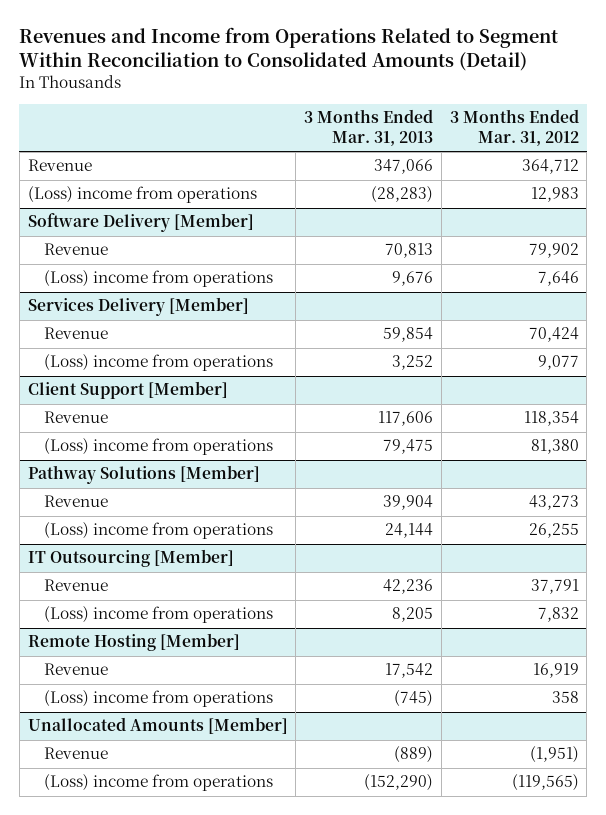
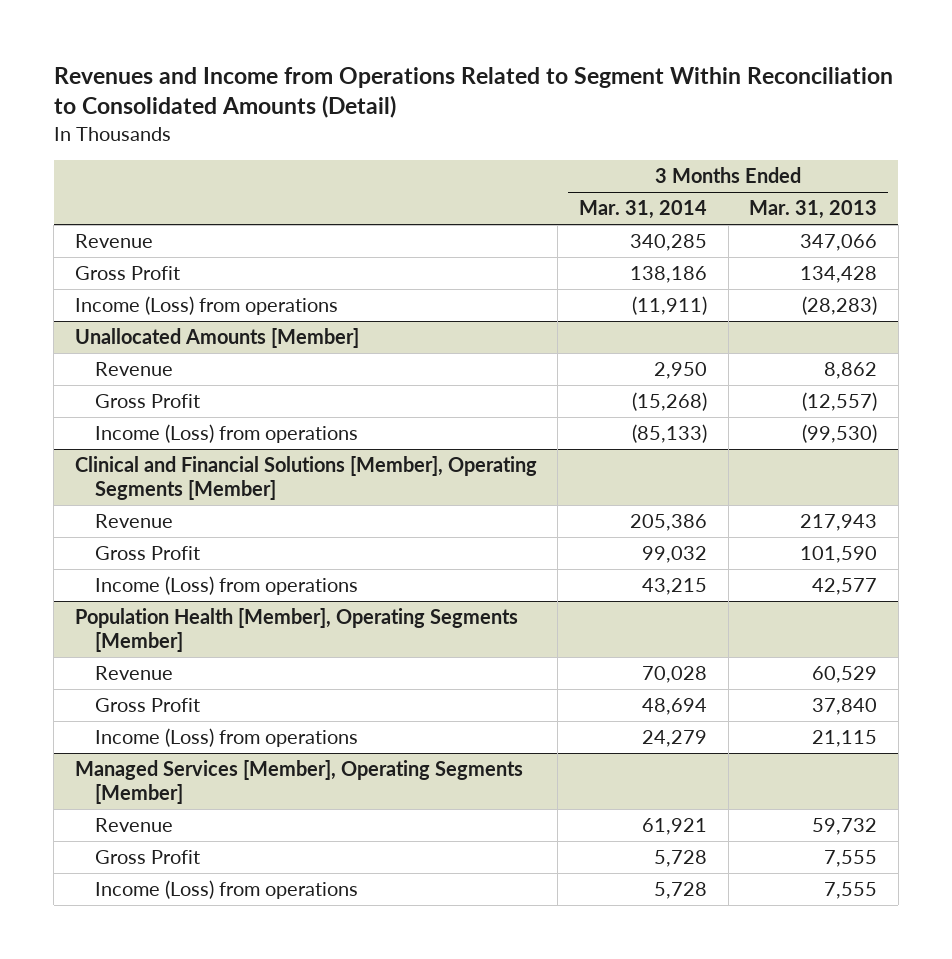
[449,109,579,146] 3 Months Ended Mar. 31, 2012 -> none
none -> [578,200,707,220] Mar. 31, 2014
[27,213,254,233] Software Delivery [Member] -> none
[44,243,109,256] Revenue -> none
[44,270,274,288] (Loss) income from operations -> none
[27,297,249,317] Services Delivery [Member] -> none
[44,327,109,340] Revenue -> none
[44,354,274,372] (Loss) income from operations -> none
[27,381,228,400] Client Support [Member] -> none
[44,411,109,424] Revenue -> none
[44,438,274,456] (Loss) income from operations -> none
[27,465,260,485] Pathway Solutions [Member] -> none
[44,495,109,508] Revenue -> none
[44,522,274,540] (Loss) income from operations -> none
[27,549,234,568] IT Outsourcing [Member] -> none
[44,579,109,592] Revenue -> none
[44,606,274,624] (Loss) income from operations -> none
[27,633,240,652] Remote Hosting [Member] -> none
[44,663,109,676] Revenue -> none
[44,690,274,708] (Loss) income from operations -> none
none -> [74,266,180,281] Gross Profit
[27,186,257,204] (Loss) income from operations -> [74,296,338,316] Income (Loss) from operations
[394,746,434,764] (889) -> [824,362,878,380] 8,862
none -> [94,394,200,409] Gross Profit
[44,774,274,792] (Loss) income from operations -> [94,424,358,444] Income (Loss) from operations
[364,774,434,792] (152,290) -> [802,424,878,444] (99,530)
none -> [74,456,537,500] Clinical and Financial Solutions [Member], Operating Segments [Member]
none -> [94,514,173,529] Revenue
none -> [94,546,200,561] Gross Profit
none -> [94,576,358,596] Income (Loss) from operations
none -> [74,608,518,652] Population Health [Member], Operating Segments [Member]
none -> [94,666,173,681] Revenue
none -> [94,698,200,713] Gross Profit
none -> [94,728,358,748] Income (Loss) from operations
none -> [74,760,523,804] Managed Services [Member], Operating Segments [Member]
none -> [94,818,173,833] Revenue
none -> [94,850,200,865] Gross Profit
none -> [94,880,358,900] Income (Loss) from operations

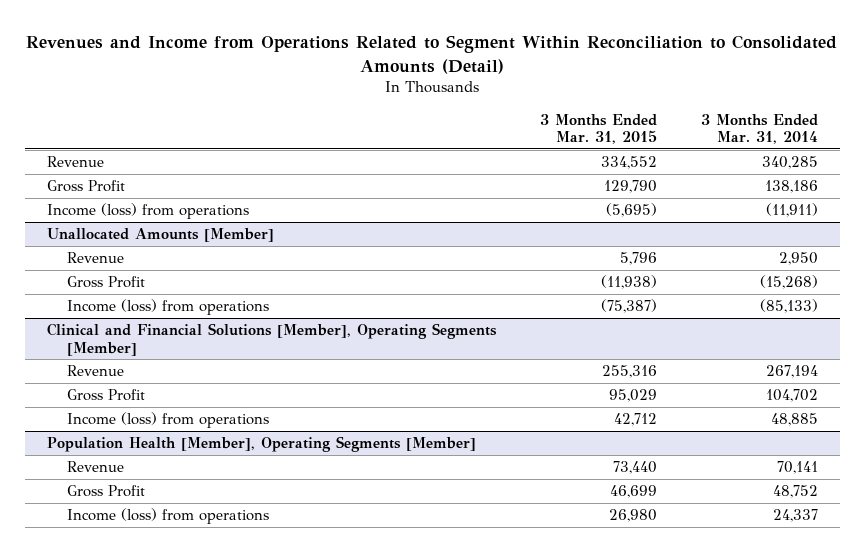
[749,200,878,220] Mar. 31, 2013 -> none
none -> [539,113,657,145] 3 Months Ended Mar. 31, 2015
[74,296,338,316] Income (Loss) from operations -> [46,203,249,220] Income (loss) from operations
[94,424,358,444] Income (Loss) from operations -> [66,299,269,316] Income (loss) from operations
[629,514,707,532] 205,386 -> [765,365,818,379] 267,194
[641,546,707,564] 99,032 -> [765,389,818,403] 104,702
[94,576,358,596] Income (Loss) from operations -> [66,412,269,429] Income (loss) from operations
[641,578,707,596] 43,215 -> [770,413,818,427] 48,885
[74,760,523,804] Managed Services [Member], Operating Segments [Member] -> none
[94,818,173,833] Revenue -> none
[94,850,200,865] Gross Profit -> none
[94,880,358,900] Income (Loss) from operations -> none
[641,666,707,684] 70,028 -> [776,461,818,475] 70,141
[641,698,707,716] 48,694 -> [772,485,818,499] 48,752
[94,728,358,748] Income (Loss) from operations -> [66,508,269,525] Income (loss) from operations
[641,730,707,748] 24,279 -> [772,509,818,523] 24,337

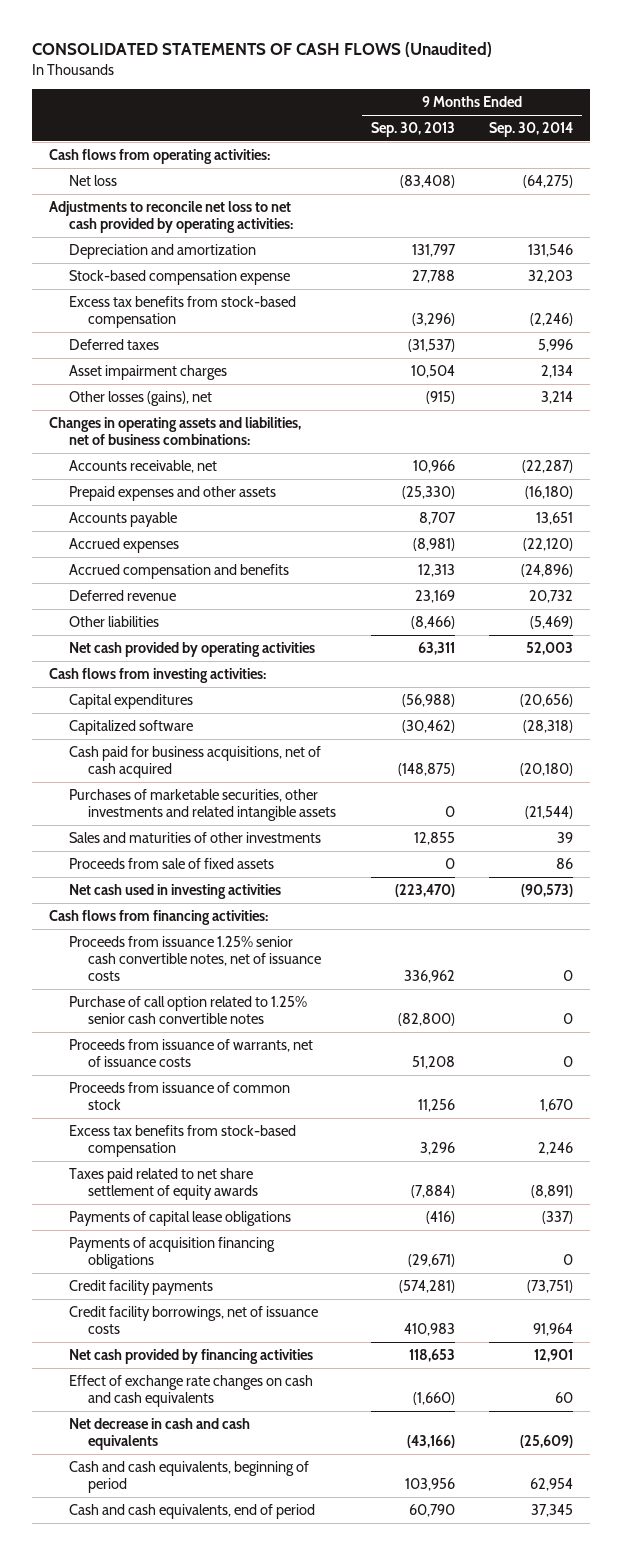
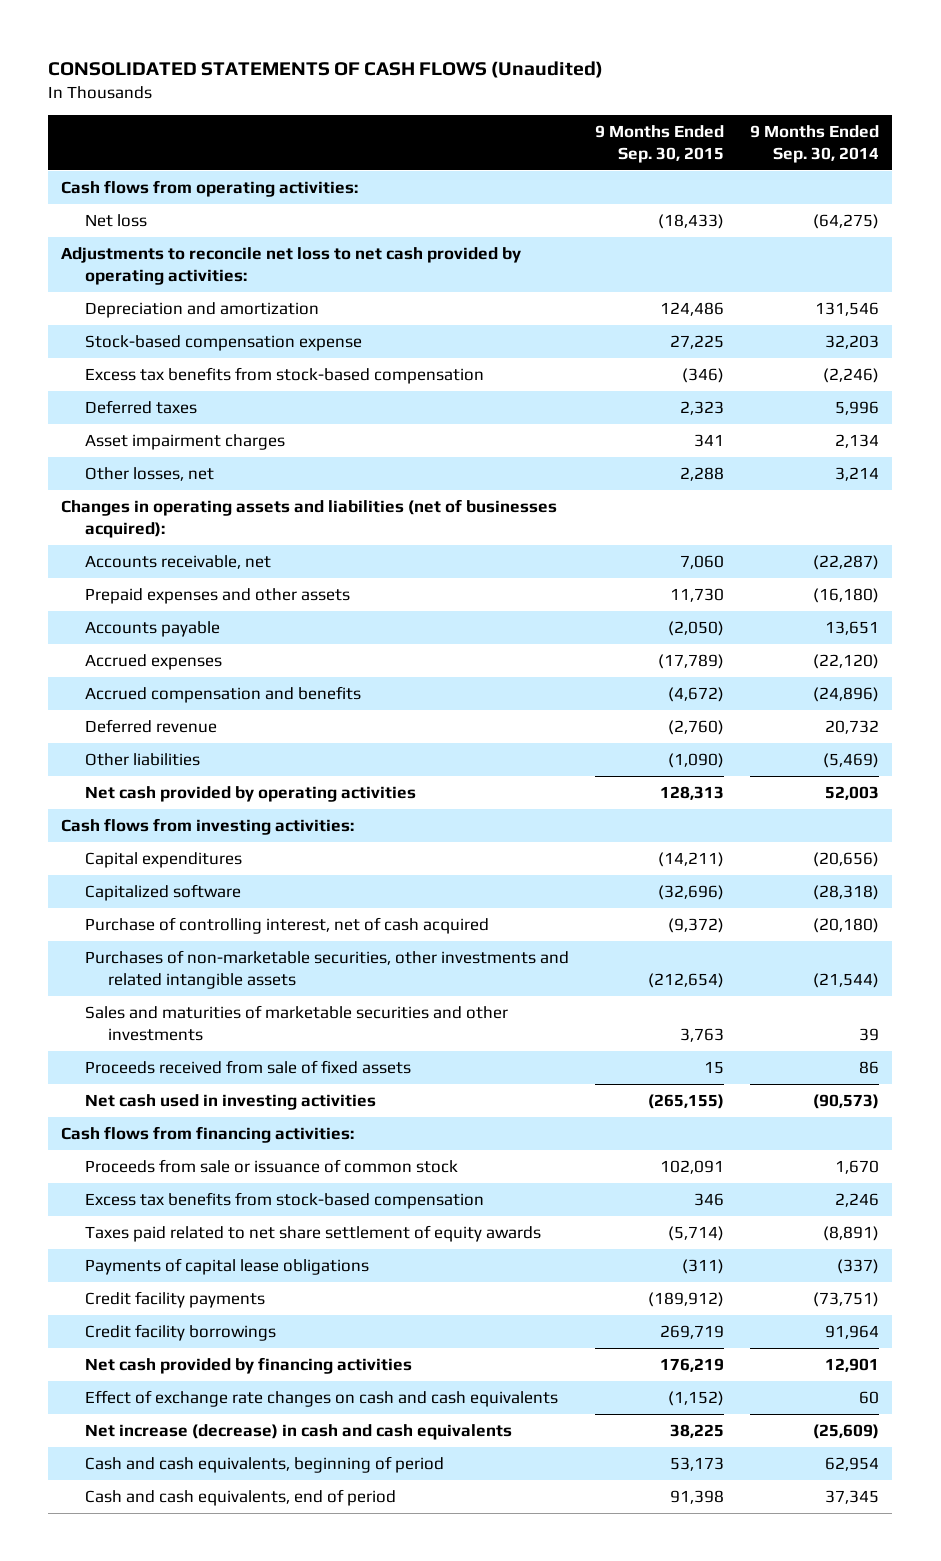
[370,122,455,138] Sep. 30, 2013 -> none
none -> [594,125,724,163] 9 Months Ended Sep. 30, 2015
[68,391,212,407] Other losses (gains), net -> [84,467,214,482] Other losses, net
[48,417,301,446] Changes in operating assets and liabilities, net of business combinations: -> [61,499,558,538] Changes in operating assets and liabilities (net of businesses acquired):
[68,746,321,779] Cash paid for business acquisitions, net of cash acquired -> [84,917,489,935] Purchase of controlling interest, net of cash acquired
[68,789,337,822] Purchases of marketable securities, other investments and related intangible assets -> [84,950,569,989] Purchases of non-marketable securities, other investments and related intangible assets
[68,832,321,844] Sales and maturities of other investments -> [84,1005,508,1041] Sales and maturities of marketable securities and other investments
[68,858,274,870] Proceeds from sale of fixed assets -> [84,1060,411,1075] Proceeds received from sale of fixed assets
[68,936,322,982] Proceeds from issuance 1.25% senior cash convertible notes, net of issuance costs -> none
[68,996,307,1025] Purchase of call option related to 1.25% senior cash convertible notes -> none
[68,1039,313,1068] Proceeds from issuance of warrants, net of issuance costs -> none
[68,1082,290,1111] Proceeds from issuance of common stock -> [84,1159,458,1174] Proceeds from sale or issuance of common stock
[68,1237,275,1270] Payments of acquisition financing obligations -> none
[68,1306,318,1335] Credit facility borrowings, net of issuance costs -> [84,1324,276,1342] Credit facility borrowings
[68,1418,250,1451] Net decrease in cash and cash equivalents -> [84,1424,512,1441] Net increase (decrease) in cash and cash equivalents

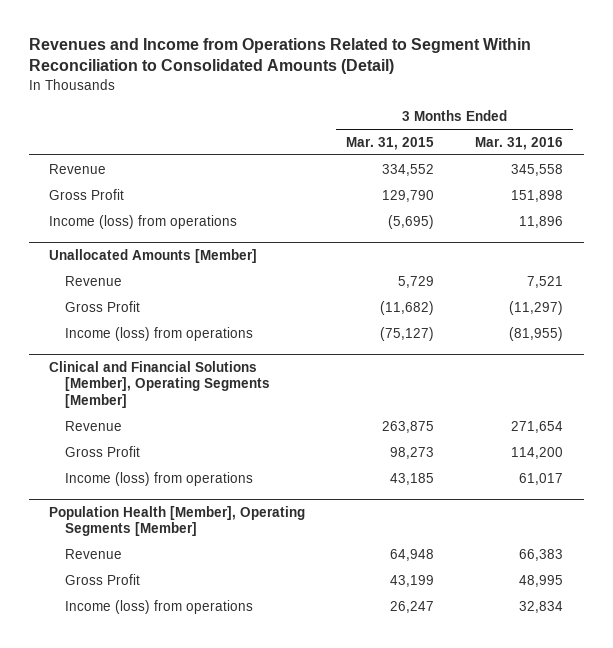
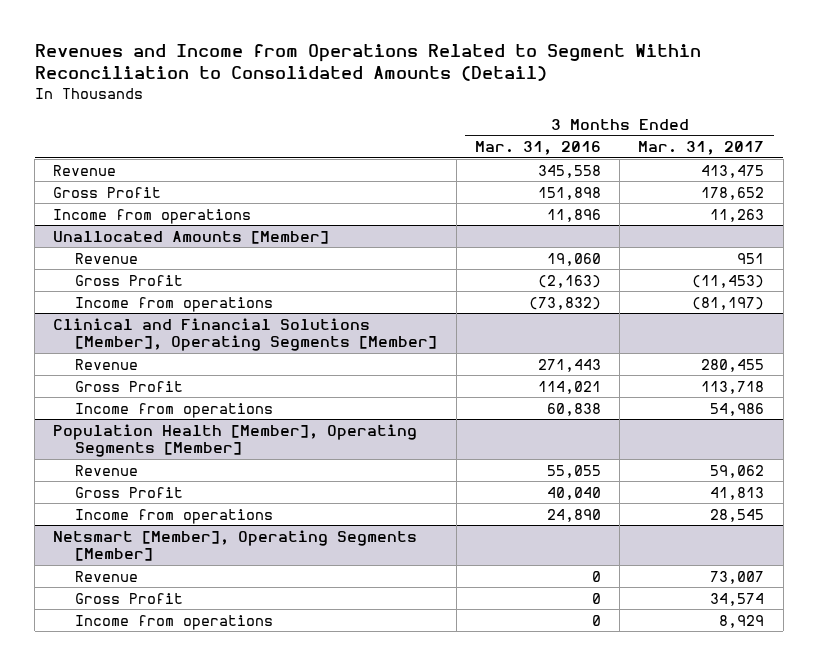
[346,136,435,150] Mar. 31, 2015 -> none
none -> [638,141,765,156] Mar. 31, 2017
[49,214,238,229] Income (loss) from operations -> [53,208,252,224] Income from operations
[527,275,564,288] 7,521 -> [546,252,601,266] 19,060
[509,300,564,315] (11,297) -> [537,274,601,288] (2,163)
[65,326,254,341] Income (loss) from operations -> [75,296,274,312] Income from operations
[509,326,564,341] (81,955) -> [528,296,601,310] (73,832)
[511,420,564,433] 271,654 -> [537,358,601,372] 271,443
[511,446,564,459] 114,200 -> [537,380,601,394] 114,021
[65,471,254,486] Income (loss) from operations -> [75,402,274,418] Income from operations
[519,472,564,485] 61,017 -> [546,402,601,416] 60,838
[519,548,564,561] 66,383 -> [546,464,601,478] 55,055
[519,574,564,587] 48,995 -> [546,486,601,500] 40,040
[65,599,254,614] Income (loss) from operations -> [75,508,274,524] Income from operations
[519,600,564,613] 32,834 -> [546,508,601,522] 24,890
none -> [53,529,418,562] Netsmart [Member], Operating Segments [Member]
none -> [75,570,139,582] Revenue
none -> [75,592,184,604] Gross Profit
none -> [75,614,274,630] Income from operations

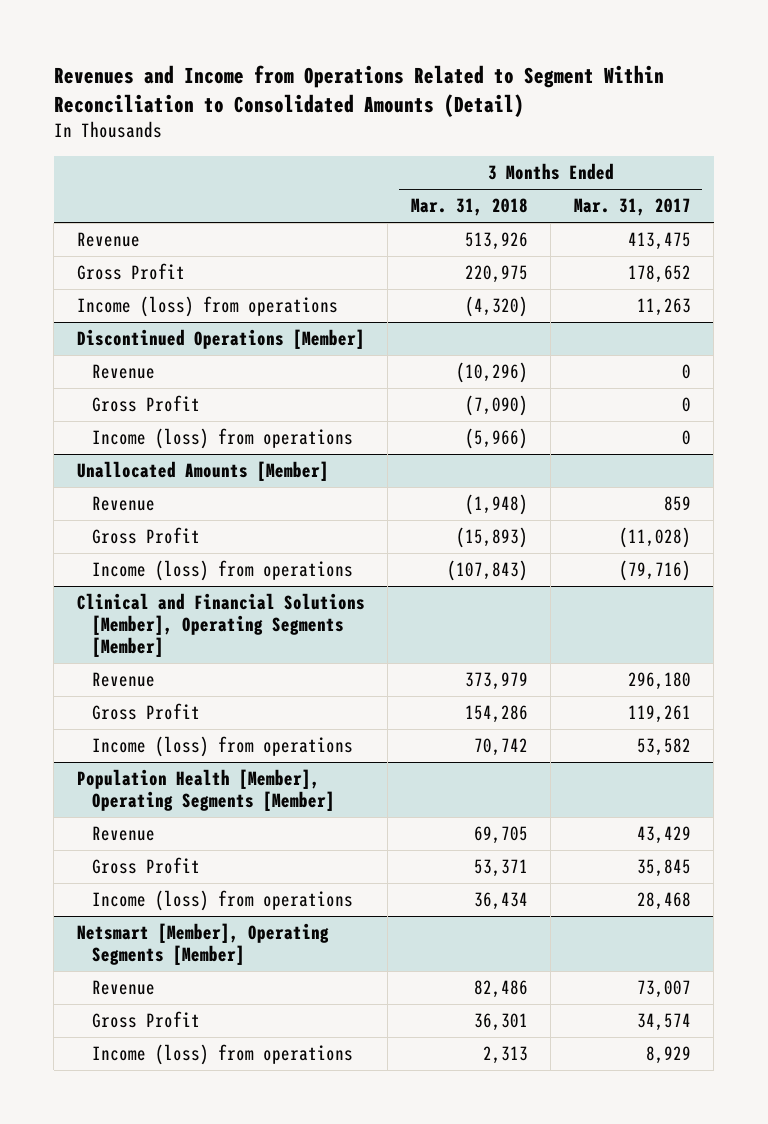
[474,141,601,156] Mar. 31, 2016 -> none
none -> [410,198,528,217] Mar. 31, 2018
[53,208,252,224] Income from operations -> [76,296,338,318] Income (loss) from operations
none -> [76,329,365,350] Discontinued Operations [Member]
none -> [91,364,155,380] Revenue
none -> [91,395,200,413] Gross Profit
none -> [91,428,353,450] Income (loss) from operations
[737,252,765,264] 951 -> [663,496,691,512] 859
[692,274,765,288] (11,453) -> [618,527,691,549] (11,028)
[75,296,274,312] Income from operations -> [91,560,353,582] Income (loss) from operations
[692,296,765,310] (81,197) -> [618,560,691,582] (79,716)
[701,358,765,372] 280,455 -> [627,672,691,691] 296,180
[701,380,765,394] 113,718 -> [627,705,691,724] 119,261
[75,402,274,418] Income from operations -> [91,736,353,758] Income (loss) from operations
[710,402,765,416] 54,986 -> [636,738,691,757] 53,582
[710,464,765,478] 59,062 -> [636,826,691,845] 43,429
[710,486,765,500] 41,813 -> [636,859,691,878] 35,845
[75,508,274,524] Income from operations -> [91,890,353,912] Income (loss) from operations
[710,508,765,522] 28,545 -> [636,892,691,911] 28,468
[75,614,274,630] Income from operations -> [91,1044,353,1066] Income (loss) from operations

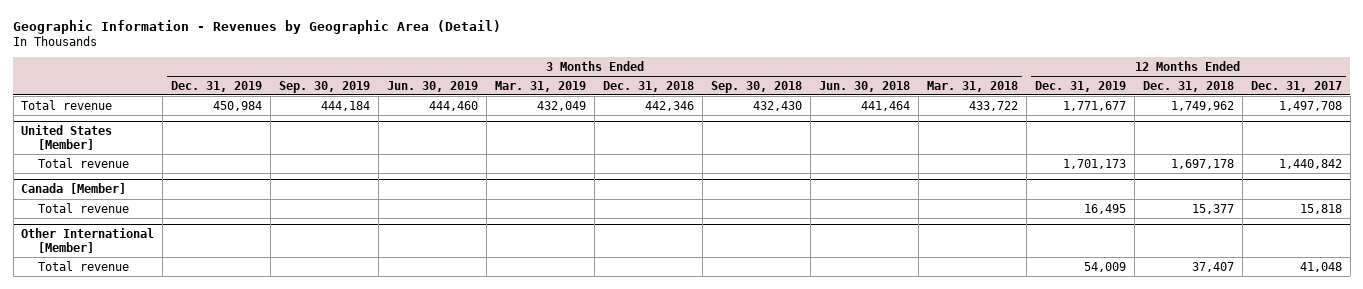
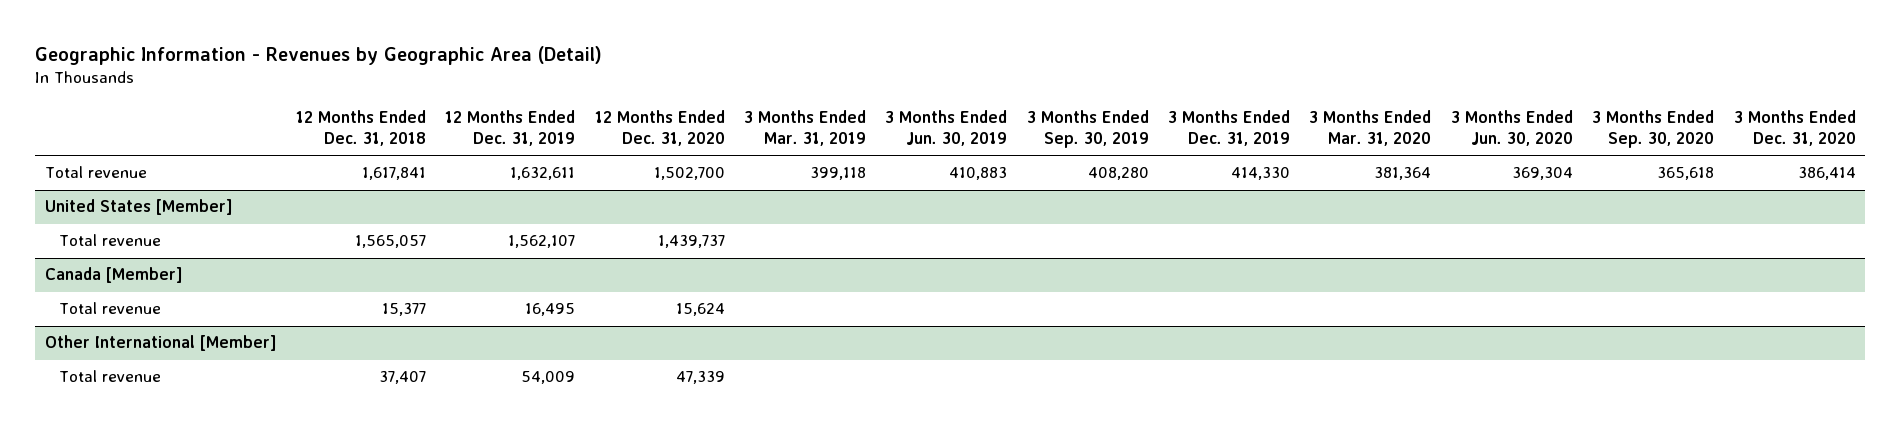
[603,80,695,92] Dec. 31, 2018 -> none
[710,80,802,93] Sep. 30, 2018 -> none
[818,80,910,92] Jun. 30, 2018 -> none
[926,80,1018,92] Mar. 31, 2018 -> none
[1250,80,1342,92] Dec. 31, 2017 -> none
none -> [594,109,725,147] 12 Months Ended Dec. 31, 2020
none -> [1309,109,1432,147] 3 Months Ended Mar. 31, 2020
none -> [1450,109,1573,147] 3 Months Ended Jun. 30, 2020
none -> [1592,109,1715,149] 3 Months Ended Sep. 30, 2020
none -> [1733,109,1856,147] 3 Months Ended Dec. 31, 2020
[213,100,263,111] 450,984 -> [1231,167,1291,181] 414,330
[321,100,371,111] 444,184 -> [1087,167,1149,181] 408,280
[429,100,479,111] 444,460 -> [949,167,1008,181] 410,883
[537,100,587,111] 432,049 -> [809,167,866,181] 399,118
[1062,100,1126,111] 1,771,677 -> [510,167,576,181] 1,632,611
[1170,100,1234,111] 1,749,962 -> [361,167,426,181] 1,617,841
[1062,158,1126,169] 1,701,173 -> [508,235,576,249] 1,562,107
[1170,158,1234,169] 1,697,178 -> [354,235,426,249] 1,565,057

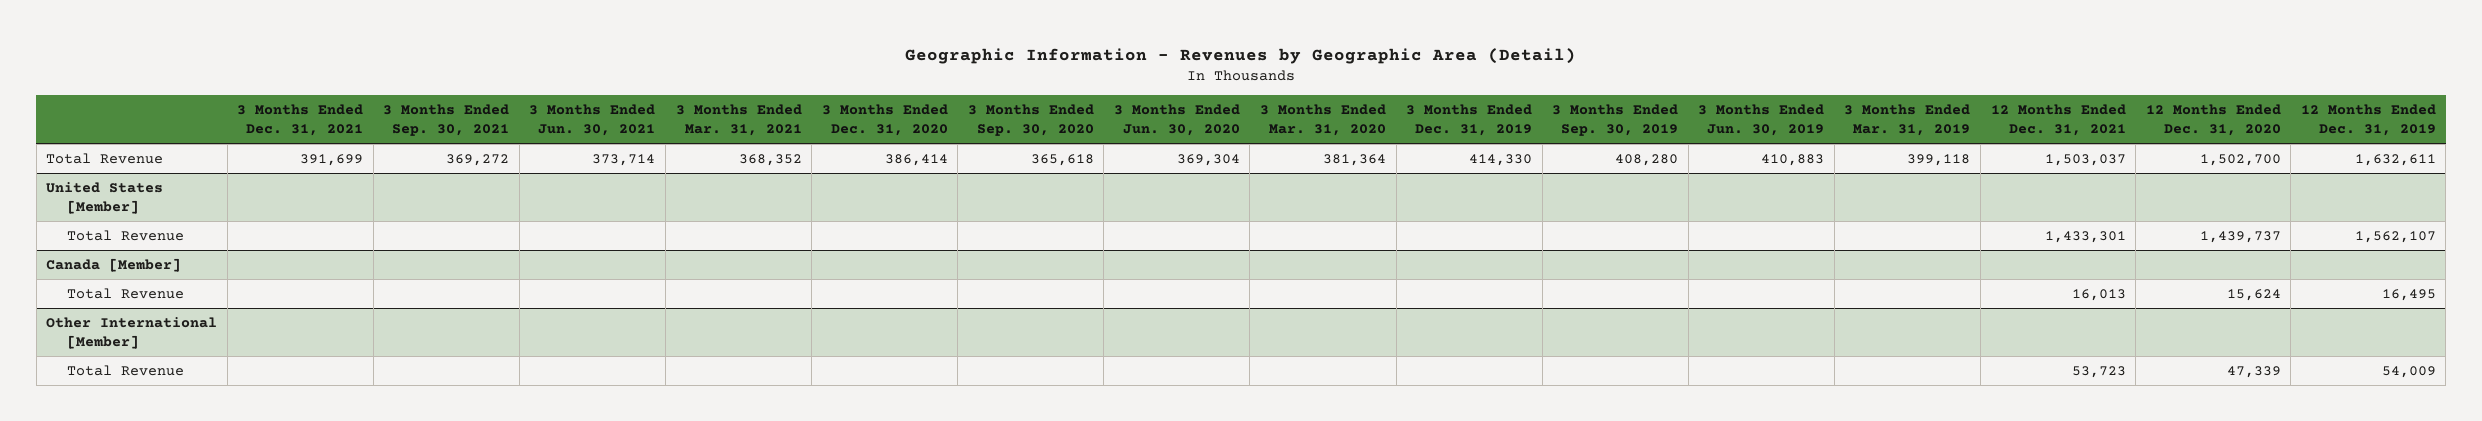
[295,109,426,147] 12 Months Ended Dec. 31, 2018 -> none
none -> [237,103,364,137] 3 Months Ended Dec. 31, 2021
none -> [383,103,510,137] 3 Months Ended Sep. 30, 2021
none -> [529,103,656,137] 3 Months Ended Jun. 30, 2021
none -> [675,103,802,137] 3 Months Ended Mar. 31, 2021
none -> [1990,103,2126,137] 12 Months Ended Dec. 31, 2021
[44,166,147,179] Total revenue -> [46,152,164,164] Total Revenue
[59,234,162,247] Total revenue -> [66,229,184,241] Total Revenue
[59,302,162,315] Total revenue -> [66,287,184,299] Total Revenue
[59,370,162,383] Total revenue -> [66,364,184,376] Total Revenue

